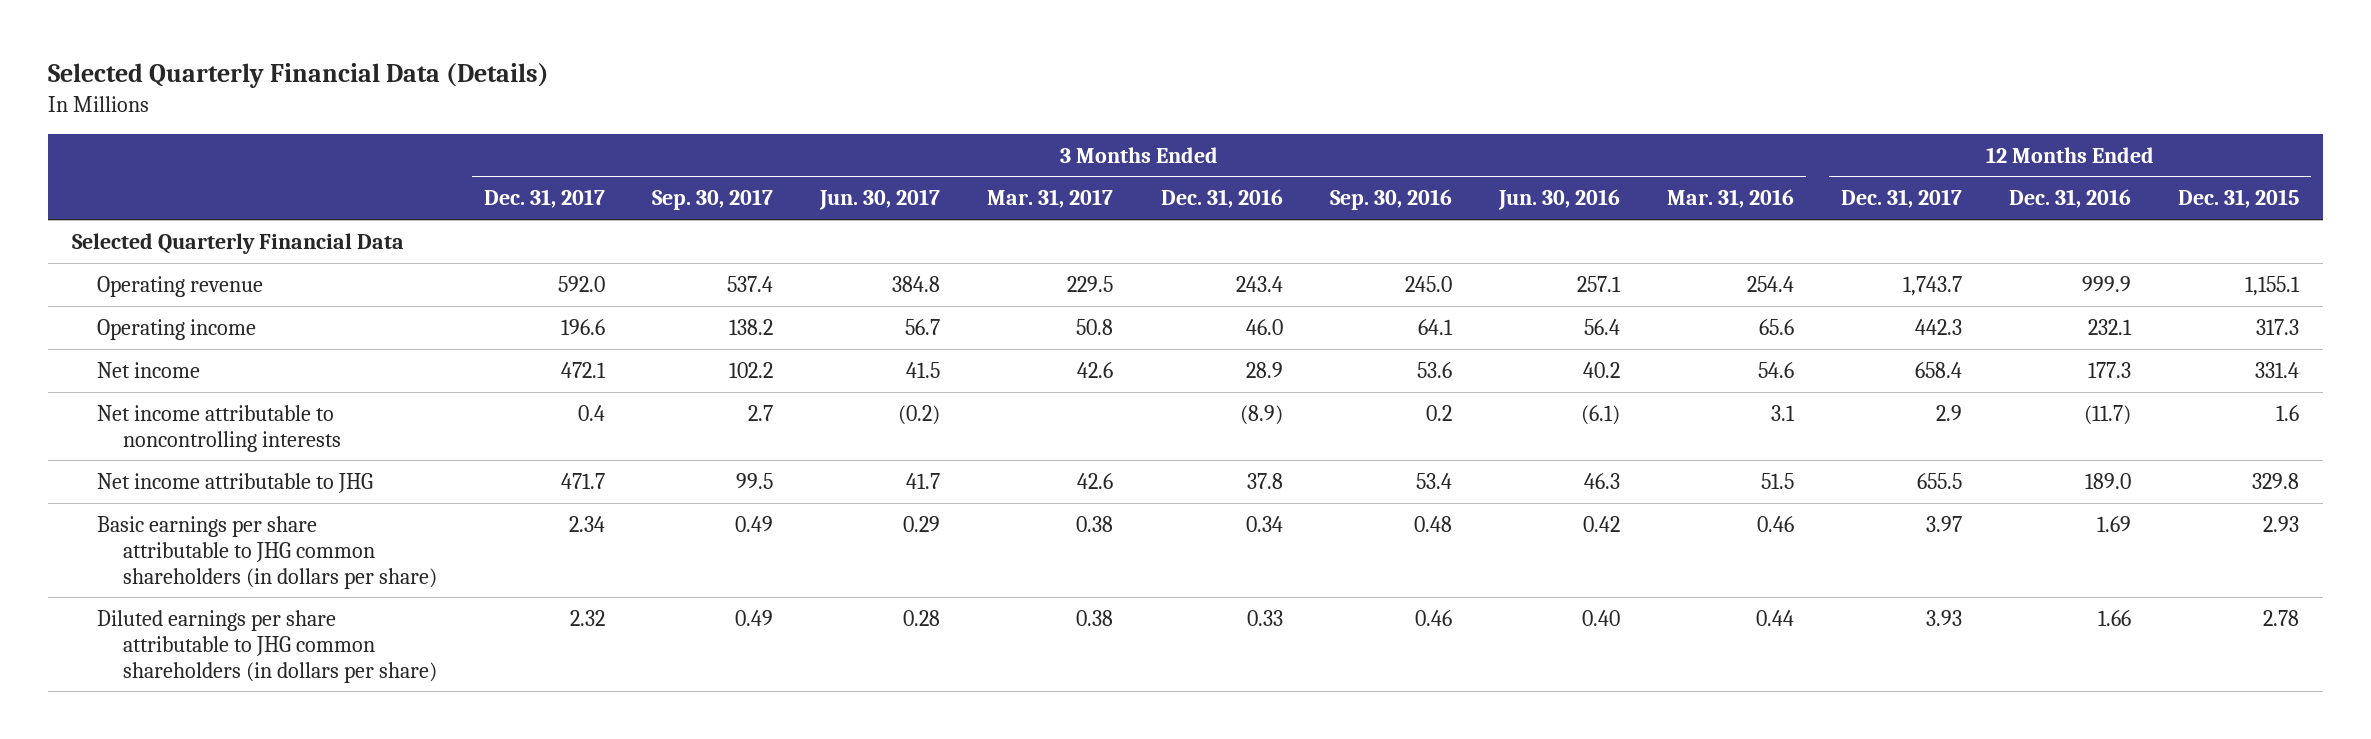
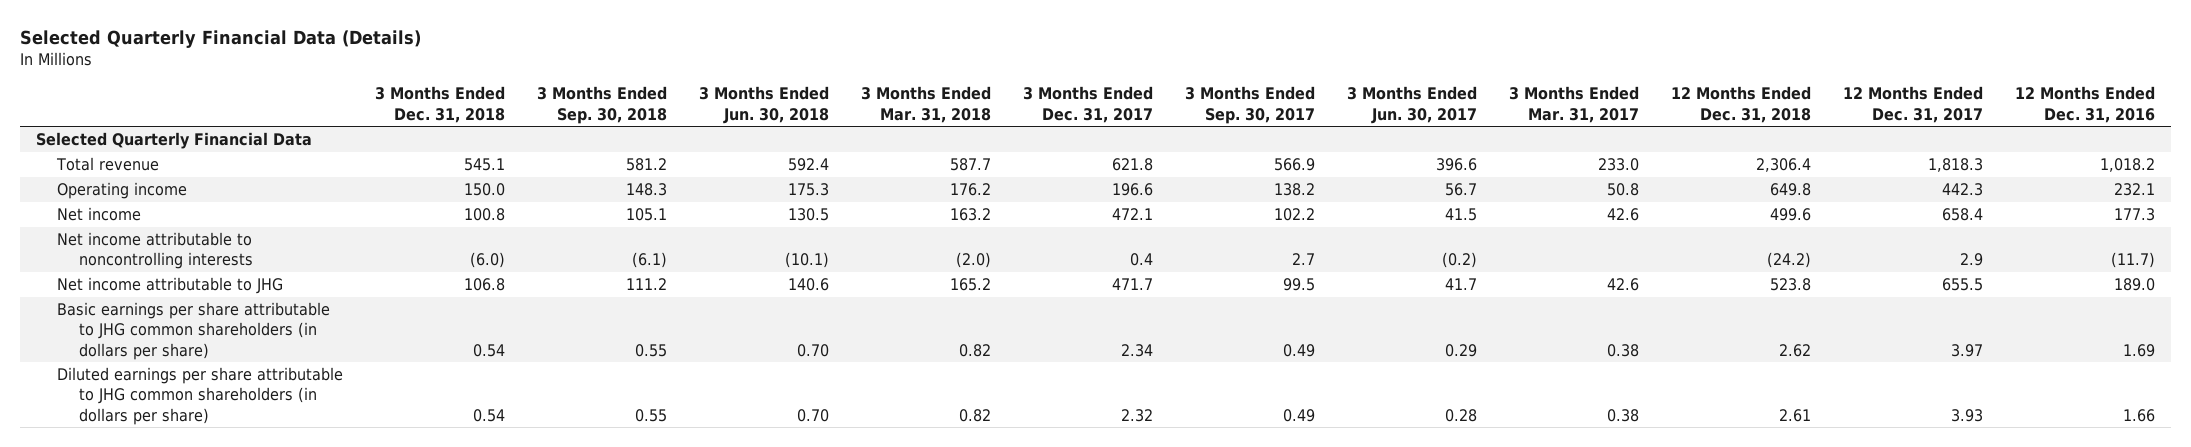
[1160,189,1283,209] Dec. 31, 2016 -> none
[1329,189,1452,211] Sep. 30, 2016 -> none
[1497,189,1620,211] Jun. 30, 2016 -> none
[1667,189,1795,209] Mar. 31, 2016 -> none
[2178,189,2300,209] Dec. 31, 2015 -> none
none -> [375,86,506,123] 3 Months Ended Dec. 31, 2018
none -> [537,86,668,124] 3 Months Ended Sep. 30, 2018
none -> [699,86,830,124] 3 Months Ended Jun. 30, 2018
none -> [861,86,992,123] 3 Months Ended Mar. 31, 2018
none -> [1671,86,1812,123] 12 Months Ended Dec. 31, 2018
[97,275,264,297] Operating revenue -> none
none -> [56,157,160,172] Total revenue

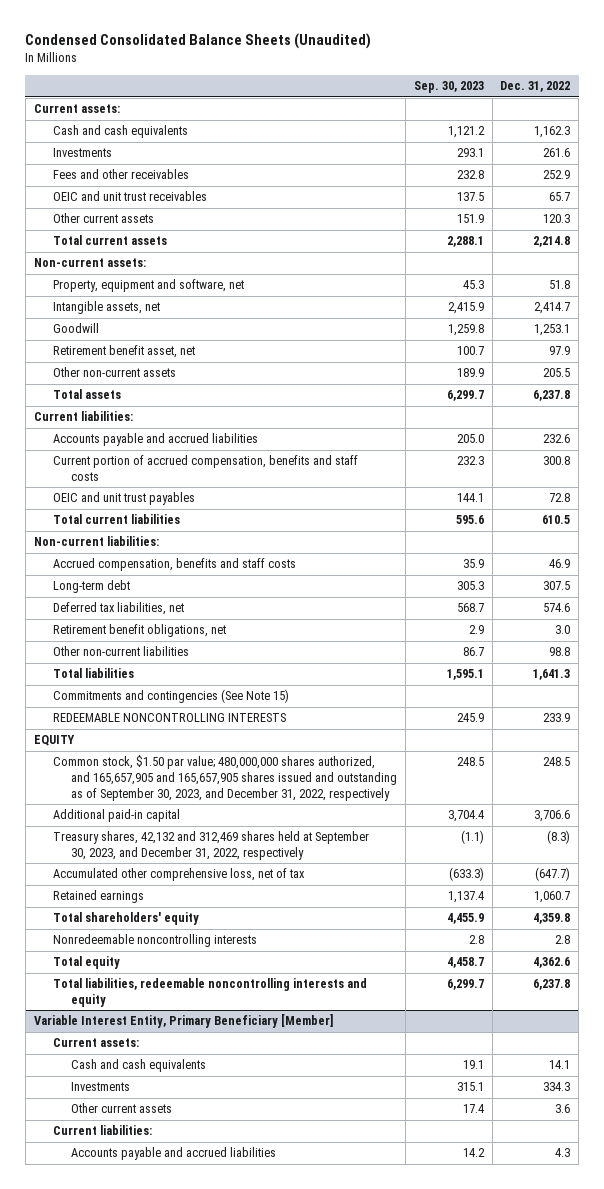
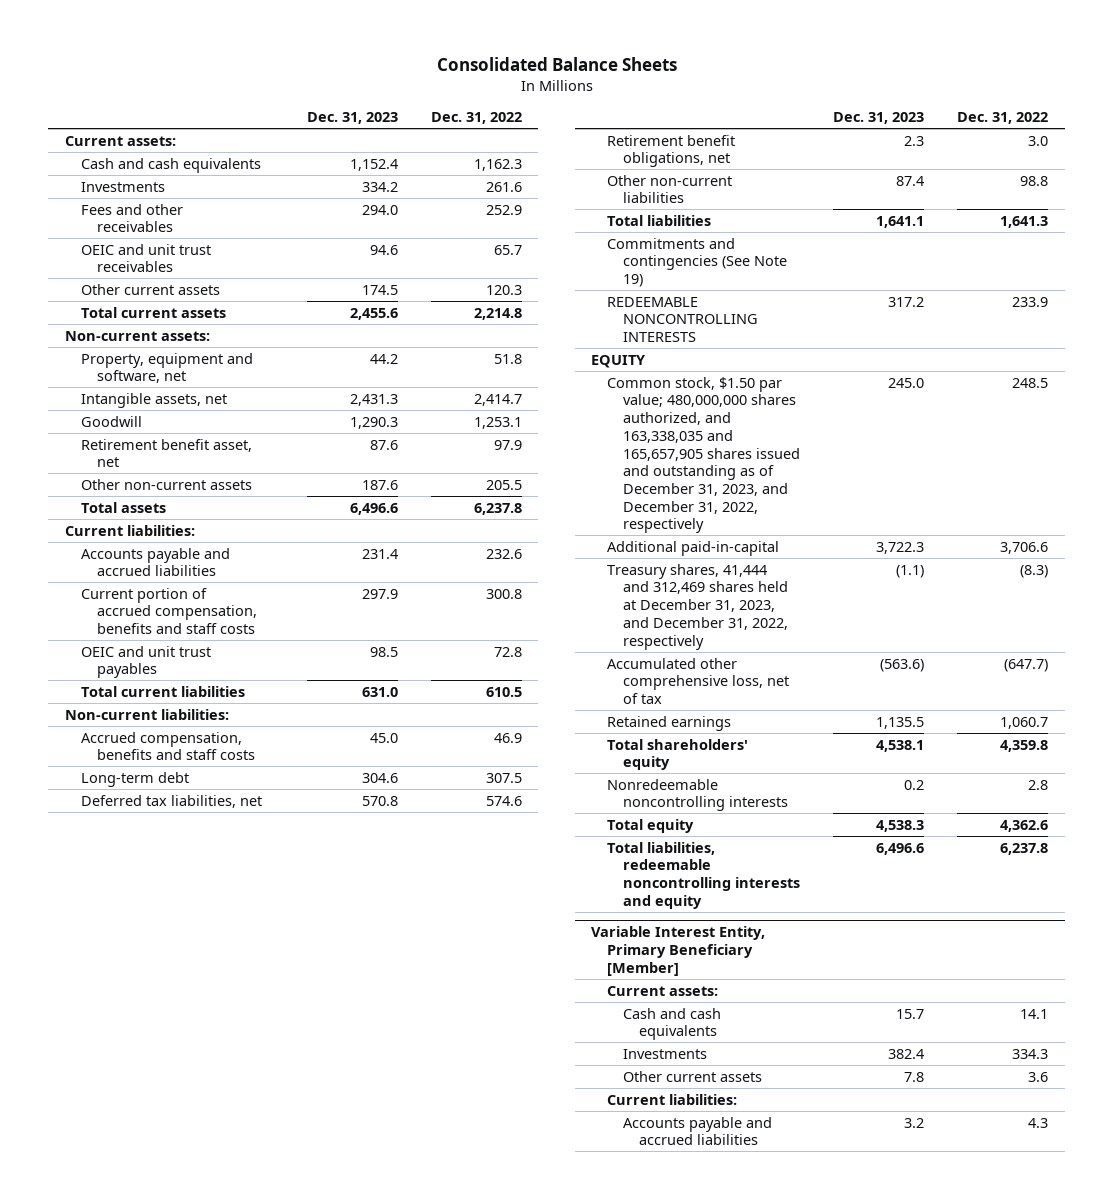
[25,33,372,50] Condensed Consolidated Balance Sheets (Unaudited) -> [436,57,677,72] Consolidated Balance Sheets
[413,81,484,94] Sep. 30, 2023 -> none
none -> [306,112,398,125] Dec. 31, 2023
[52,689,289,704] Commitments and contingencies (See Note 15) -> [607,237,788,288] Commitments and contingencies (See Note 19)
[52,755,398,801] Common stock, $1.50 par value; 480,000,000 shares authorized, and 165,657,905 and 165,657,905 shares issued and outstanding as of September 30, 2023, and December 31, 2022, respectively -> [607,376,801,534] Common stock, $1.50 par value; 480,000,000 shares authorized, and 163,338,035 and 165,657,905 shares issued and outstanding as of December 31, 2023, and December 31, 2022, respectively
[52,809,180,823] Additional paid-in capital -> [607,540,780,556] Additional paid-in-capital
[52,831,369,861] Treasury shares, 42,132 and 312,469 shares held at September 30, 2023, and December 31, 2022, respectively -> [607,563,789,650] Treasury shares, 41,444 and 312,469 shares held at December 31, 2023, and December 31, 2022, respectively

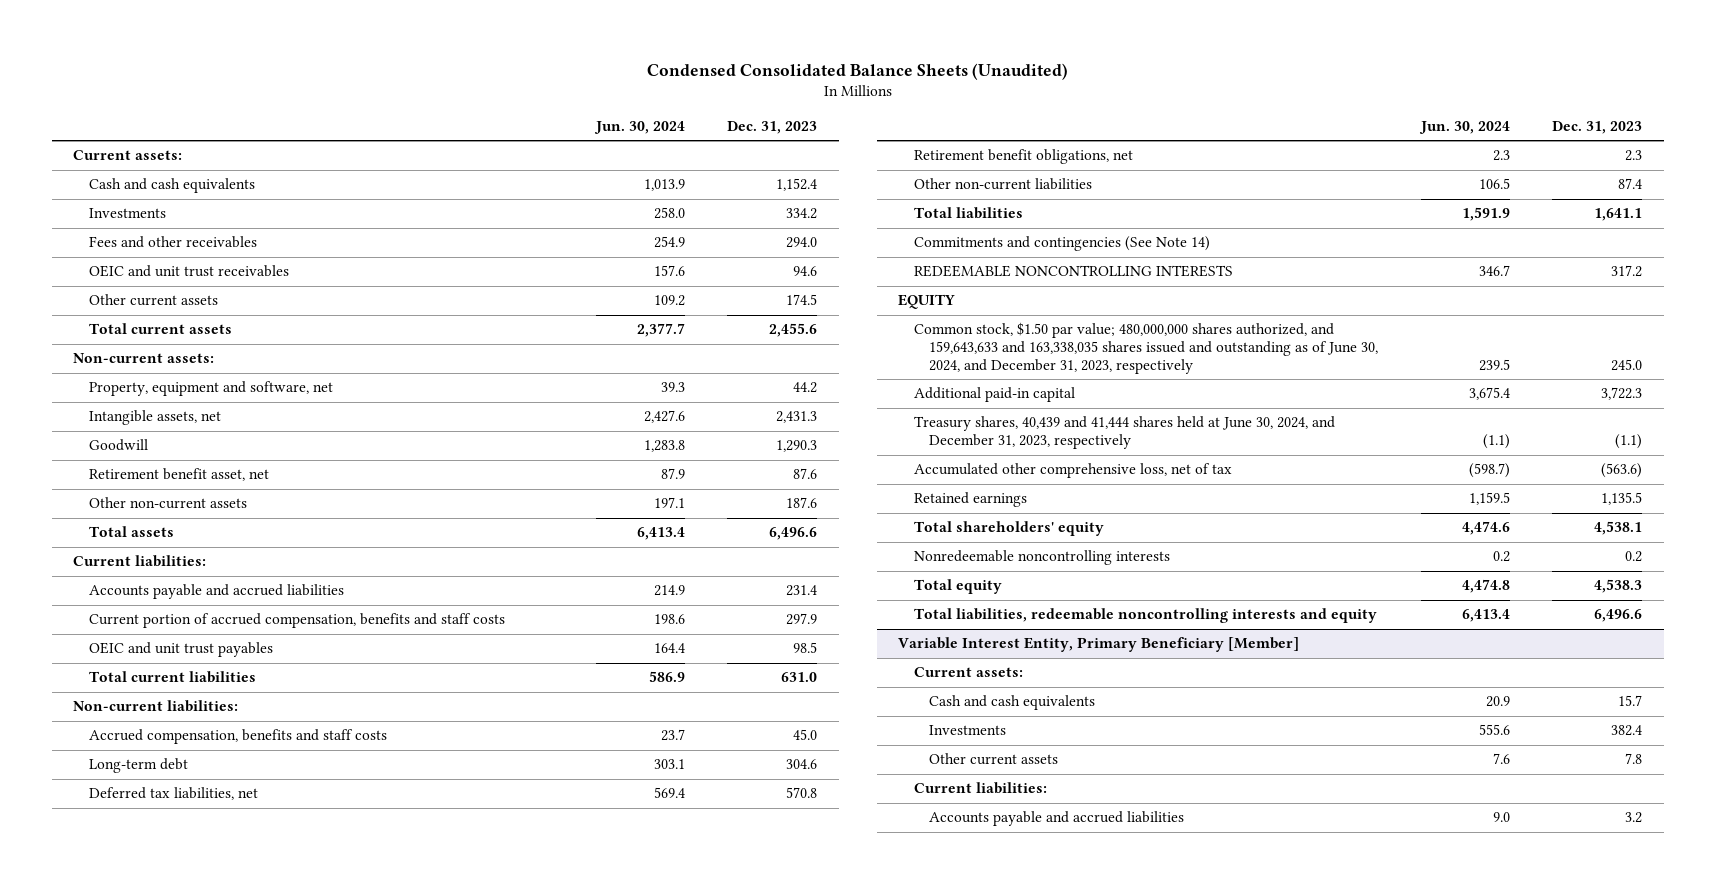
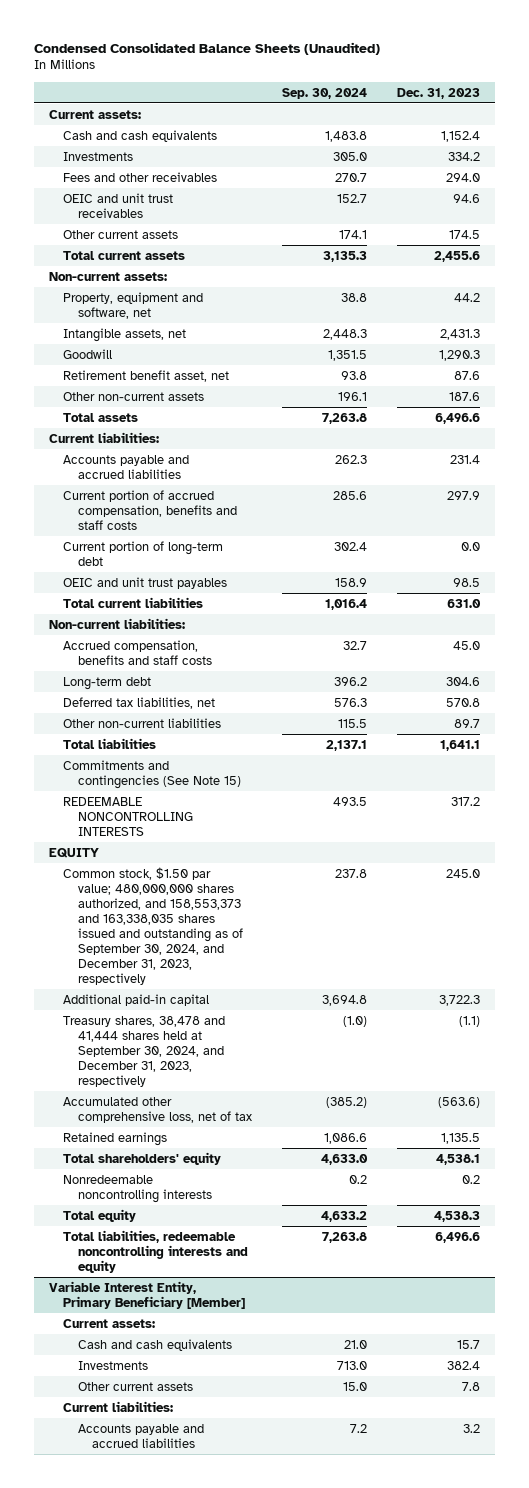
[593,120,685,134] Jun. 30, 2024 -> none
none -> [281,87,367,99] Sep. 30, 2024
none -> [63,540,224,566] Current portion of long-term debt
[913,149,1133,165] Retirement benefit obligations, net -> none
[1618,178,1643,190] 87.4 -> [454,718,481,728] 89.7
[913,236,1210,252] Commitments and contingencies (See Note 14) -> [63,759,241,789] Commitments and contingencies (See Note 15)
[913,322,1379,374] Common stock, $1.50 par value; 480,000,000 shares authorized, and 159,643,633 and 163,338,035 shares issued and outstanding as of June 30, 2024, and December 31, 2023, respectively -> [63,866,243,986] Common stock, $1.50 par value; 480,000,000 shares authorized, and 158,553,373 and 163,338,035 shares issued and outstanding as of September 30, 2024, and December 31, 2023, respectively
[913,416,1335,450] Treasury shares, 40,439 and 41,444 shares held at June 30, 2024, and December 31, 2023, respectively -> [63,1015,226,1087] Treasury shares, 38,478 and 41,444 shares held at September 30, 2024, and December 31, 2023, respectively

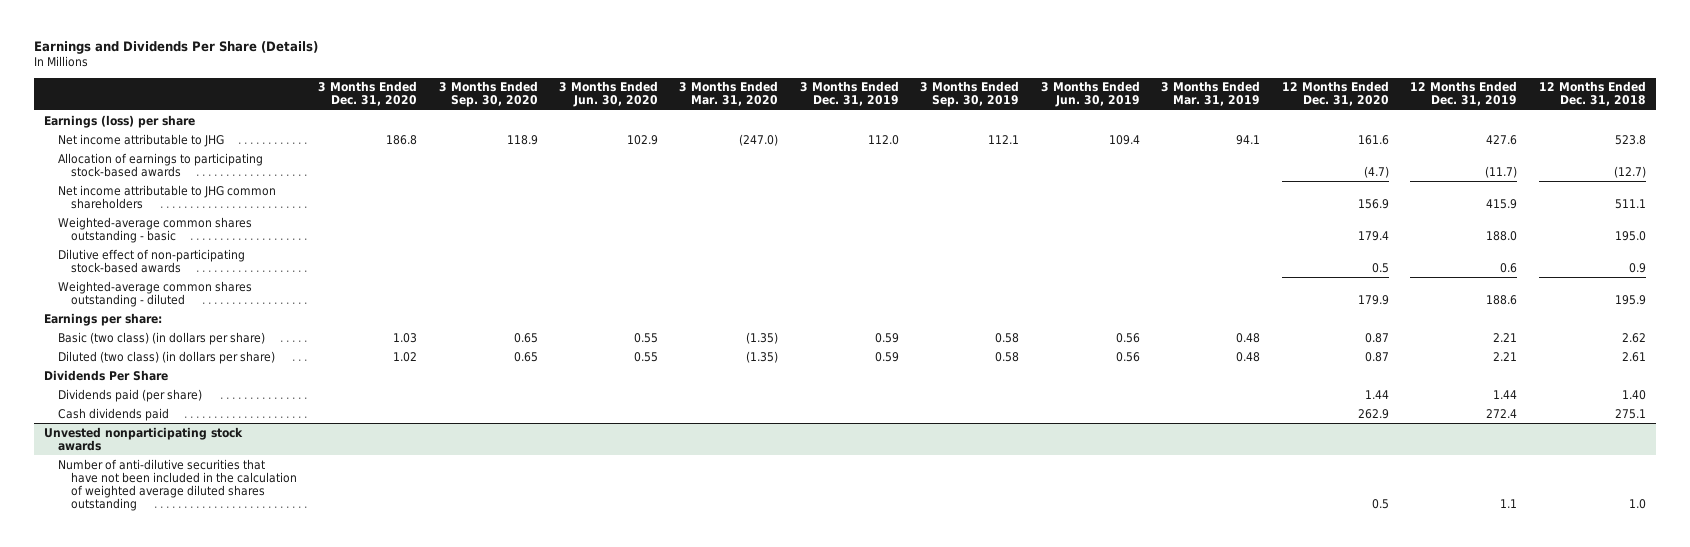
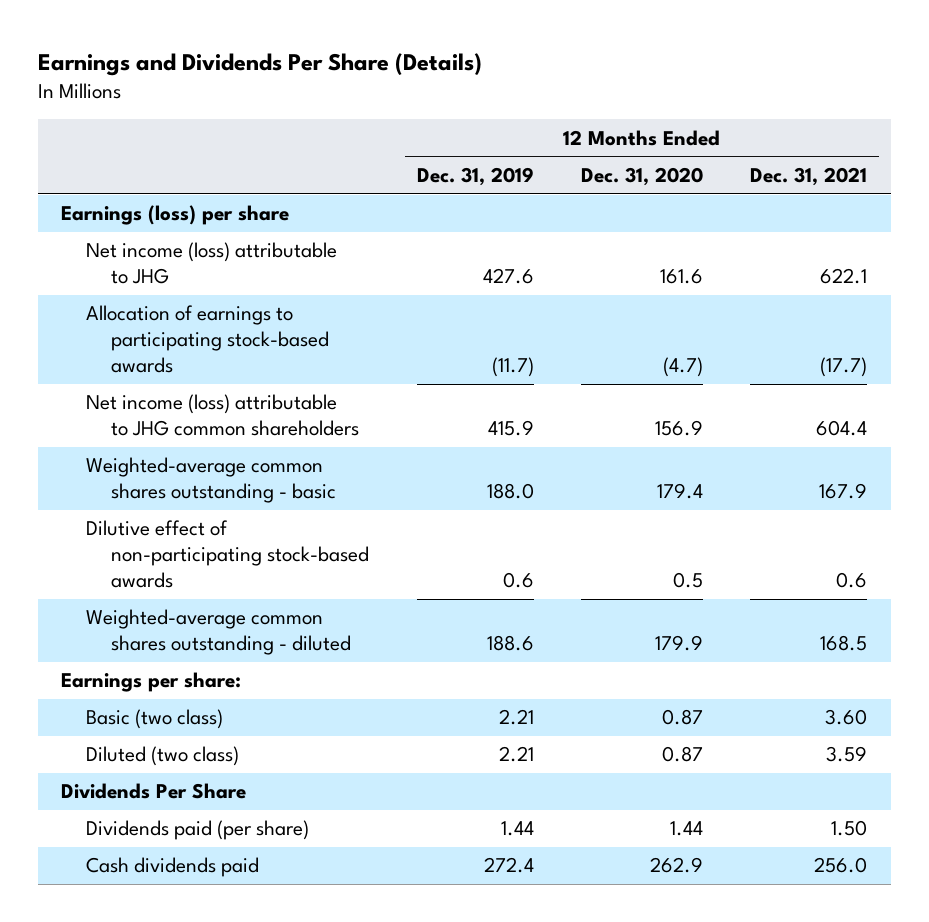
[318,81,418,107] 3 Months Ended Dec. 31, 2020 -> none
[438,81,538,108] 3 Months Ended Sep. 30, 2020 -> none
[559,81,659,108] 3 Months Ended Jun. 30, 2020 -> none
[679,81,779,107] 3 Months Ended Mar. 31, 2020 -> none
[799,81,899,107] 3 Months Ended Dec. 31, 2019 -> none
[920,81,1020,108] 3 Months Ended Sep. 30, 2019 -> none
[1040,81,1140,108] 3 Months Ended Jun. 30, 2019 -> none
[1161,81,1261,107] 3 Months Ended Mar. 31, 2019 -> none
[1538,81,1646,107] 12 Months Ended Dec. 31, 2018 -> none
none -> [750,166,868,186] Dec. 31, 2021
[57,133,224,147] Net income attributable to JHG -> [86,242,338,285] Net income (loss) attributable to JHG
[57,184,276,209] Net income attributable to JHG common shareholders -> [86,394,360,437] Net income (loss) attributable to JHG common shareholders
[57,331,265,345] Basic (two class) (in dollars per share) -> [86,709,224,730] Basic (two class)
[57,350,275,364] Diluted (two class) (in dollars per share) -> [86,746,240,767] Diluted (two class)
[44,426,244,451] Unvested nonparticipating stock awards -> none
[57,458,297,511] Number of anti-dilutive securities that have not been included in the calculation of weighted average diluted shares outstanding -> none

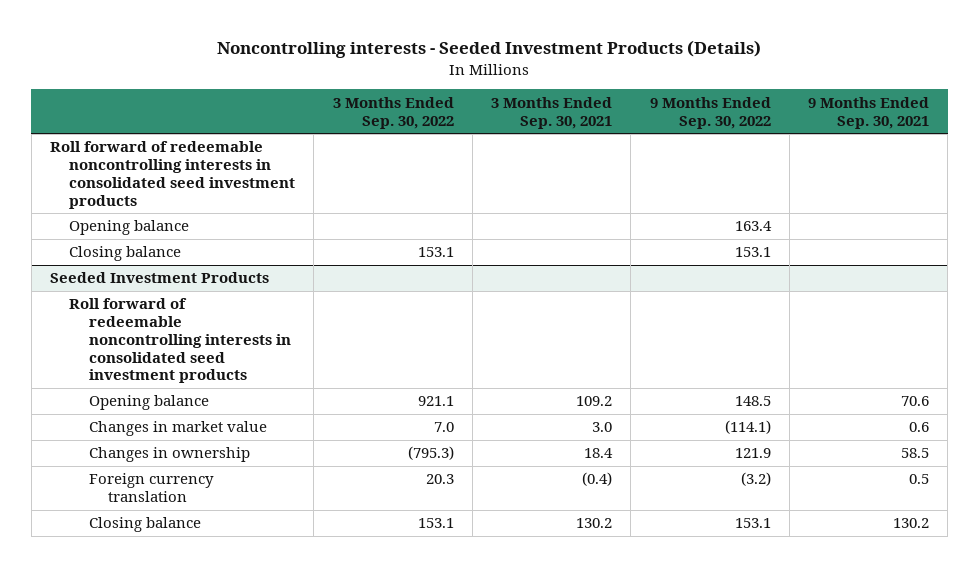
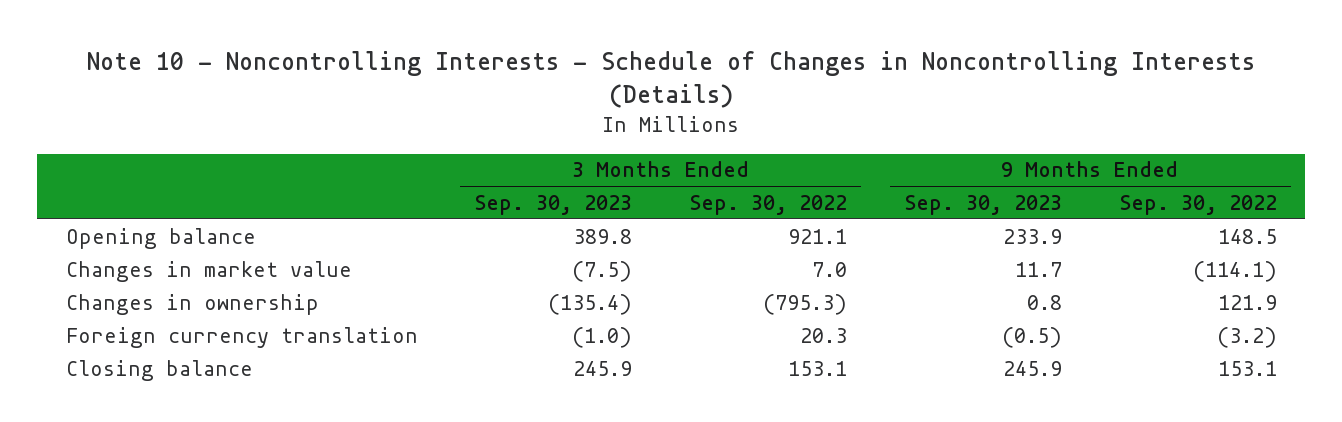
[217,40,762,59] Noncontrolling interests - Seeded Investment Products (Details) -> [87,51,1256,109] Note 10 - Noncontrolling Interests - Schedule of Changes in Noncontrolling Interests (Details)
[491,96,613,129] 3 Months Ended Sep. 30, 2021 -> none
[808,96,930,129] 9 Months Ended Sep. 30, 2021 -> none
none -> [474,194,633,215] Sep. 30, 2023
none -> [904,194,1063,215] Sep. 30, 2023
[49,141,296,209] Roll forward of redeemable noncontrolling interests in consolidated seed investment products -> none
[69,220,190,236] Opening balance -> none
[69,246,182,262] Closing balance -> none
[49,272,269,284] Seeded Investment Products -> none
[69,298,291,384] Roll forward of redeemable noncontrolling interests in consolidated seed investment products -> none

